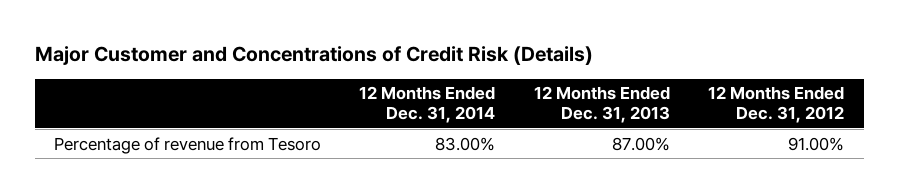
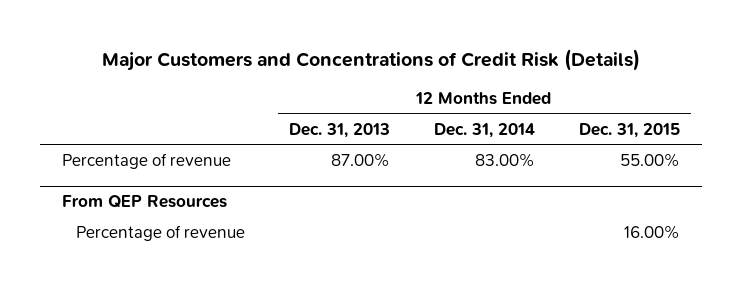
[34,46,593,66] Major Customer and Concentrations of Credit Risk (Details) -> [102,48,641,71] Major Customers and Concentrations of Credit Risk (Details)
[708,86,845,124] 12 Months Ended Dec. 31, 2012 -> none
none -> [579,122,681,138] Dec. 31, 2015
[53,136,321,154] Percentage of revenue from Tesoro -> [62,153,232,170] Percentage of revenue
none -> [62,195,228,209] From QEP Resources
none -> [75,225,245,242] Percentage of revenue

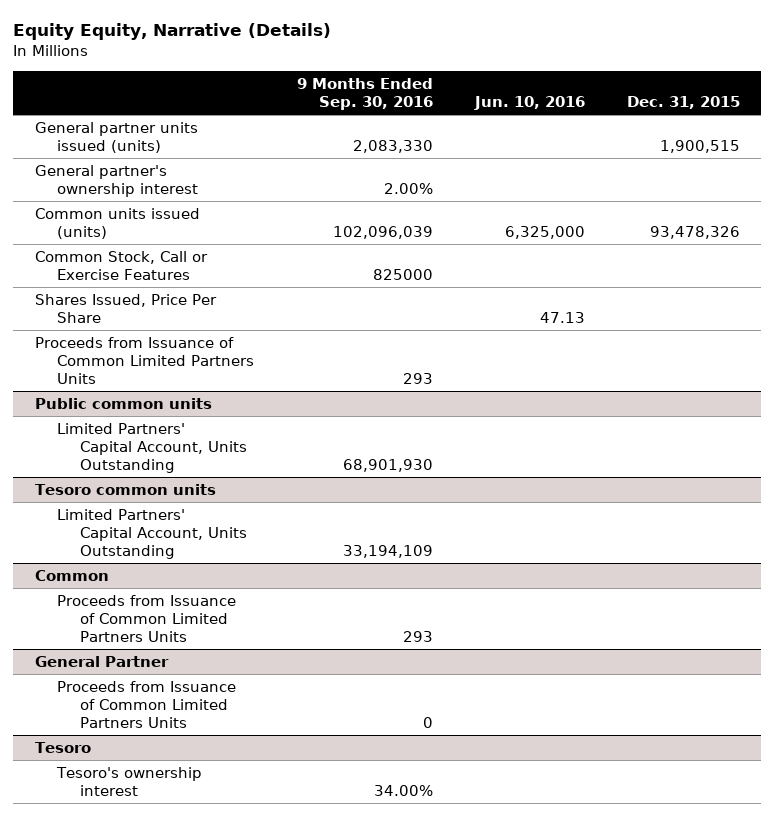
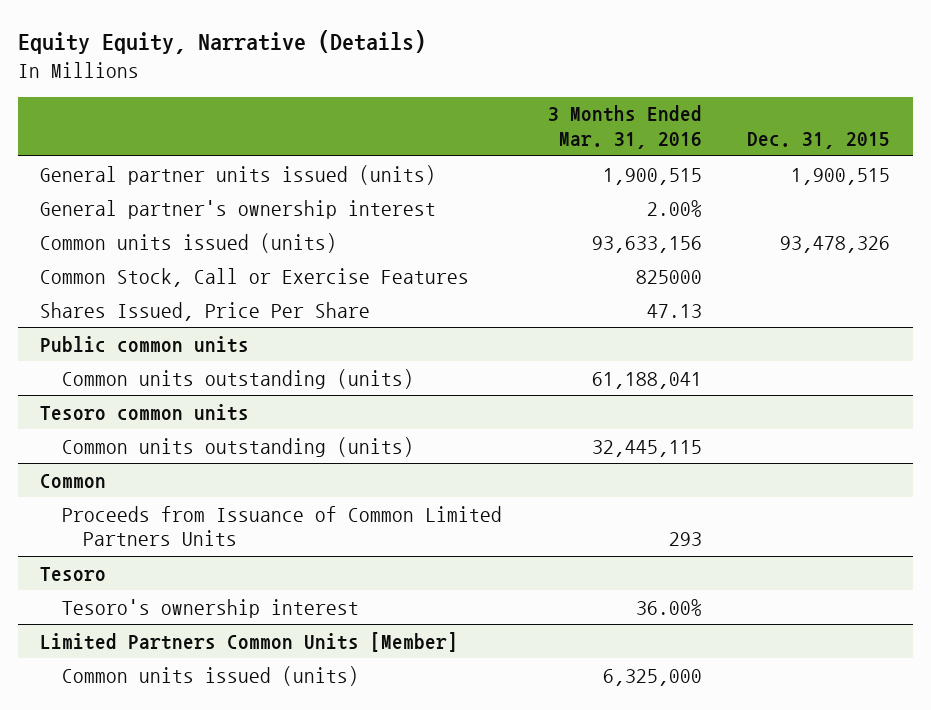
[296,78,433,111] 9 Months Ended Sep. 30, 2016 -> none
[473,96,585,111] Jun. 10, 2016 -> none
none -> [547,105,702,150] 3 Months Ended Mar. 31, 2016
[34,337,255,384] Proceeds from Issuance of Common Limited Partners Units -> none
[57,423,248,473] Limited Partners' Capital Account, Units Outstanding -> [61,368,414,389] Common units outstanding (units)
[57,509,248,559] Limited Partners' Capital Account, Units Outstanding -> [61,436,414,457] Common units outstanding (units)
[34,656,169,668] General Partner -> none
[57,681,237,728] Proceeds from Issuance of Common Limited Partners Units -> none
none -> [40,631,459,652] Limited Partners Common Units [Member]
none -> [61,665,359,686] Common units issued (units)

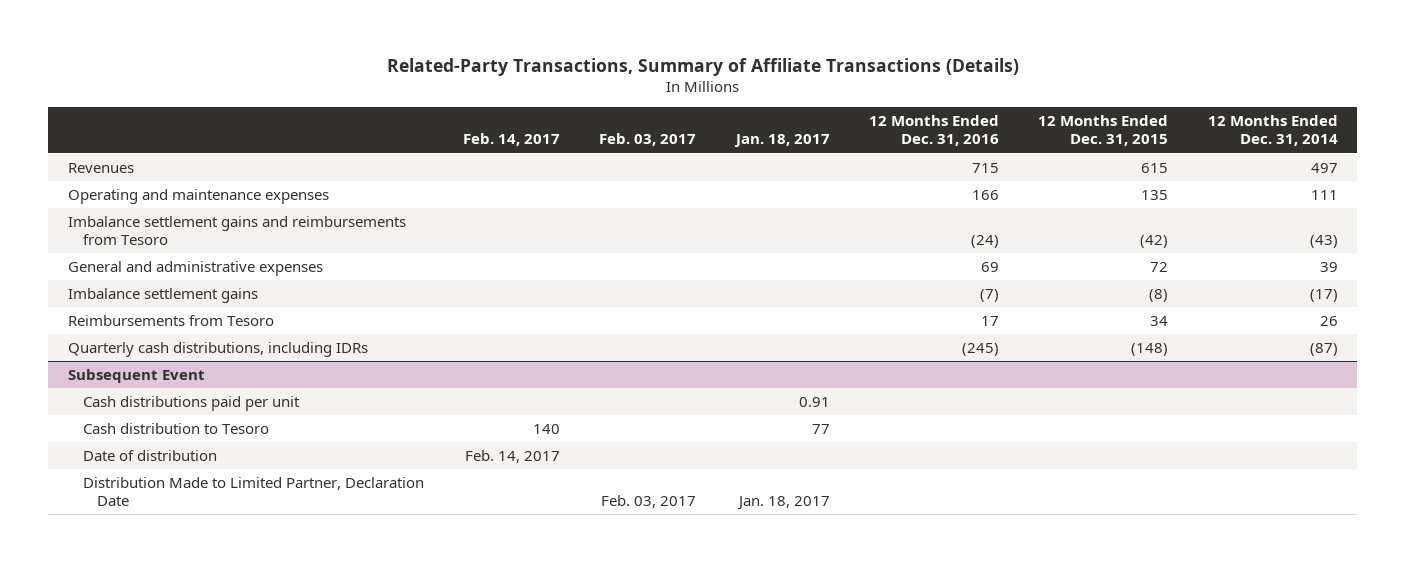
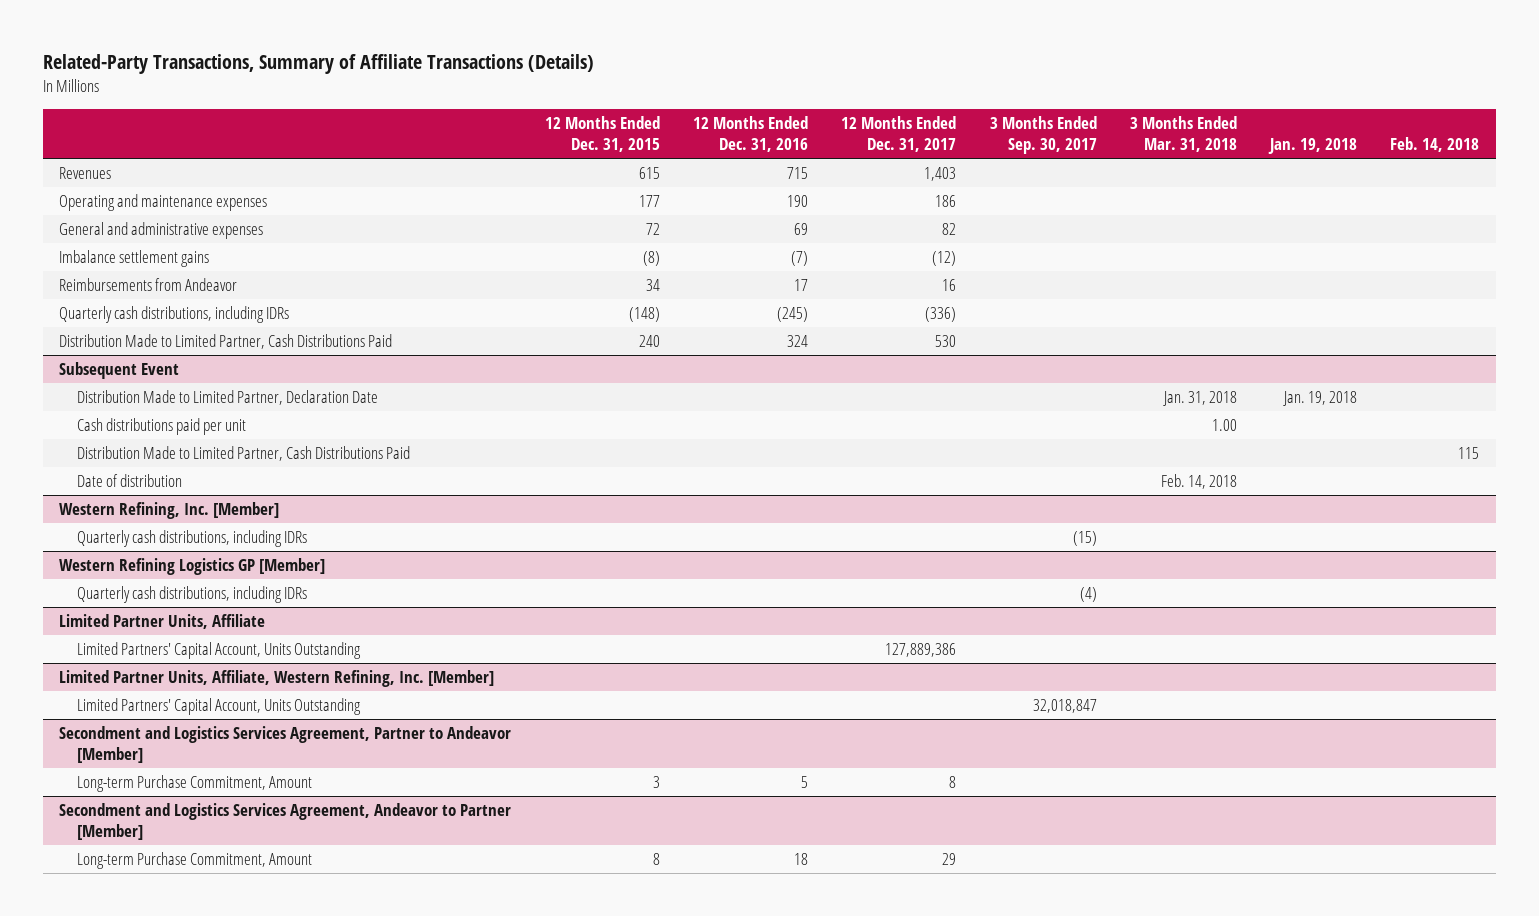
[462,133,560,147] Feb. 14, 2017 -> none
[599,133,697,147] Feb. 03, 2017 -> none
[733,134,830,148] Jan. 18, 2017 -> none
[1207,115,1338,147] 12 Months Ended Dec. 31, 2014 -> none
none -> [841,116,957,153] 12 Months Ended Dec. 31, 2017
none -> [989,116,1097,155] 3 Months Ended Sep. 30, 2017
none -> [1129,116,1237,153] 3 Months Ended Mar. 31, 2018
none -> [1268,138,1358,155] Jan. 19, 2018
none -> [1390,137,1480,153] Feb. 14, 2018
[67,215,406,246] Imbalance settlement gains and reimbursements from Tesoro -> none
[971,189,999,200] 166 -> [786,194,808,207] 190
[1141,189,1169,200] 135 -> [638,194,660,207] 177
[67,314,274,326] Reimbursements from Tesoro -> [59,277,238,291] Reimbursements from Andeavor
none -> [59,333,393,349] Distribution Made to Limited Partner, Cash Distributions Paid
[82,476,424,507] Distribution Made to Limited Partner, Declaration Date -> [76,389,378,405] Distribution Made to Limited Partner, Declaration Date
[82,422,269,434] Cash distribution to Tesoro -> [76,445,410,461] Distribution Made to Limited Partner, Cash Distributions Paid
none -> [59,501,280,519] Western Refining, Inc. [Member]
none -> [76,529,307,547] Quarterly cash distributions, including IDRs
none -> [59,557,326,575] Western Refining Logistics GP [Member]
none -> [76,585,307,603] Quarterly cash distributions, including IDRs
none -> [59,613,266,629] Limited Partner Units, Affiliate
none -> [76,641,361,659] Limited Partners' Capital Account, Units Outstanding
none -> [59,669,495,687] Limited Partner Units, Affiliate, Western Refining, Inc. [Member]
none -> [76,697,361,715] Limited Partners' Capital Account, Units Outstanding
none -> [59,725,512,763] Secondment and Logistics Services Agreement, Partner to Andeavor [Member]
none -> [76,774,312,792] Long-term Purchase Commitment, Amount
none -> [59,802,512,840] Secondment and Logistics Services Agreement, Andeavor to Partner [Member]
none -> [76,851,312,869] Long-term Purchase Commitment, Amount

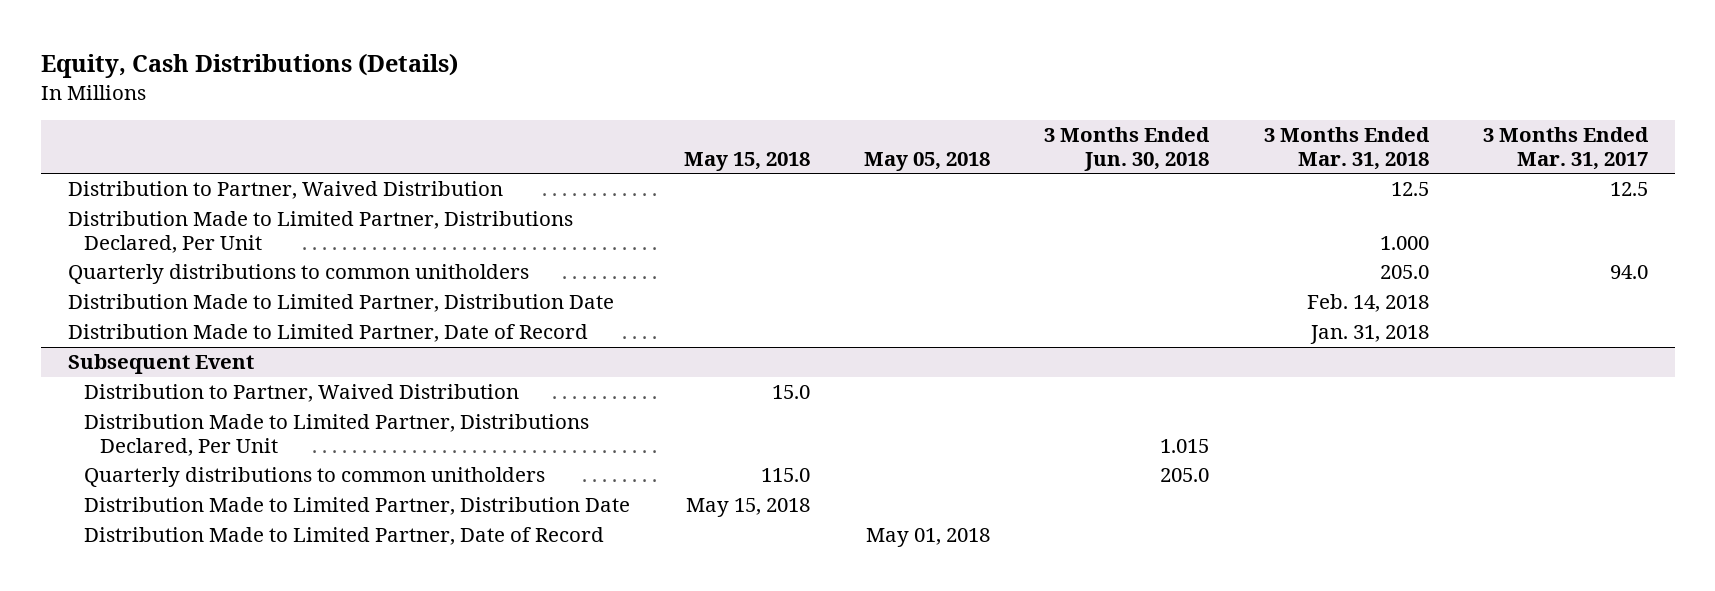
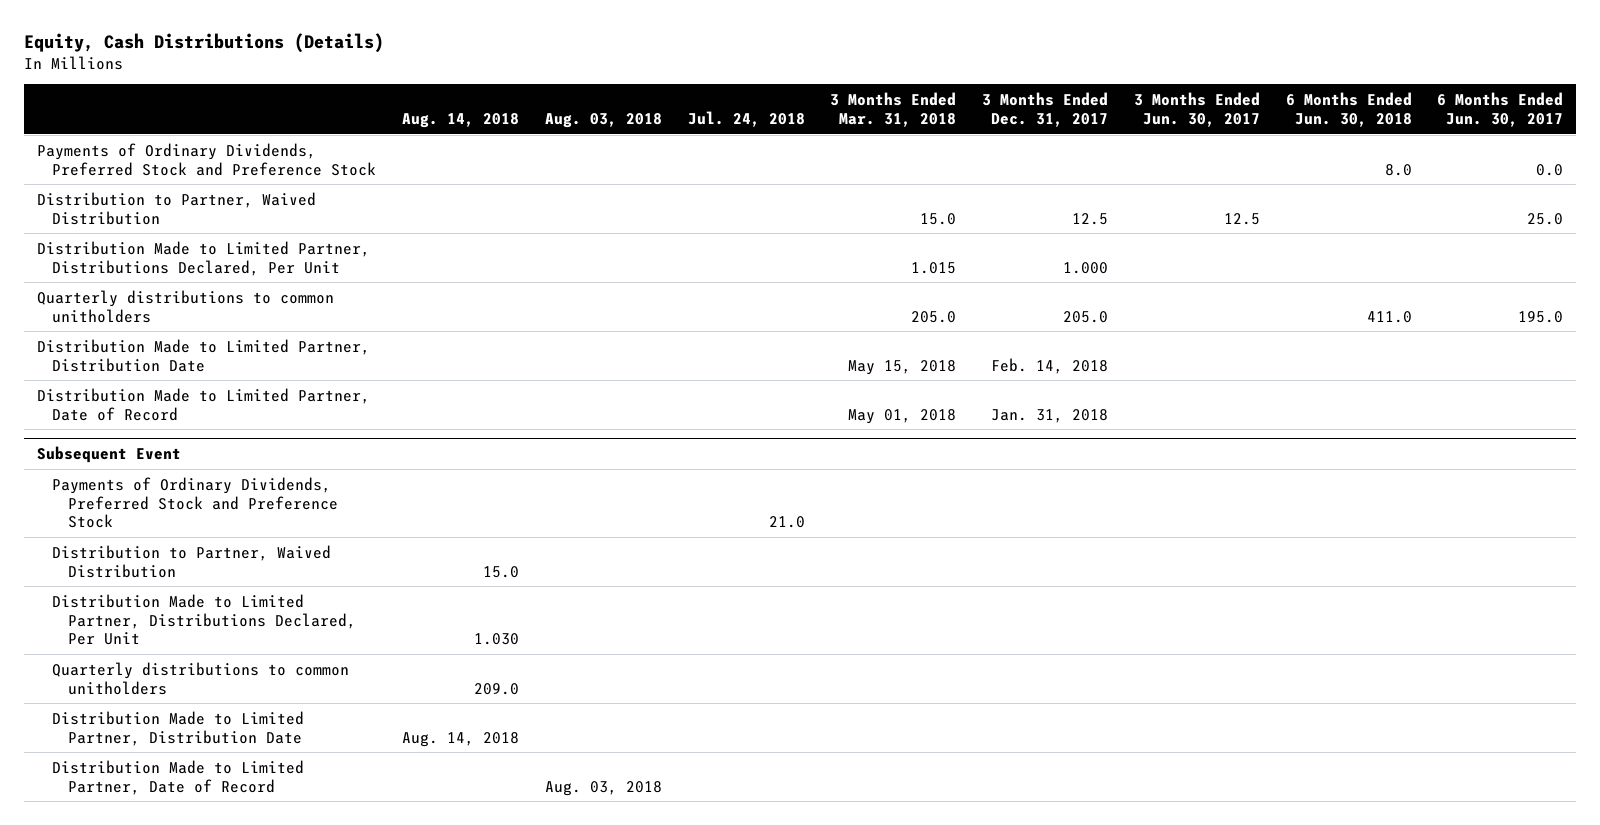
[684,152,811,172] May 15, 2018 -> none
[864,152,991,172] May 05, 2018 -> none
[1044,127,1211,172] 3 Months Ended Jun. 30, 2018 -> none
[1482,127,1649,171] 3 Months Ended Mar. 31, 2017 -> none
none -> [402,113,520,129] Aug. 14, 2018
none -> [544,113,662,129] Aug. 03, 2018
none -> [687,111,805,128] Jul. 24, 2018
none -> [982,92,1109,128] 3 Months Ended Dec. 31, 2017
none -> [1133,92,1260,128] 3 Months Ended Jun. 30, 2017
none -> [1285,92,1412,128] 6 Months Ended Jun. 30, 2018
none -> [1437,92,1564,128] 6 Months Ended Jun. 30, 2017
none -> [36,142,377,176] Payments of Ordinary Dividends, Preferred Stock and Preference Stock
[1390,182,1429,197] 12.5 -> [920,212,957,225] 15.0
[1379,235,1429,250] 1.000 -> [911,261,957,274] 1.015
[1306,294,1429,313] Feb. 14, 2018 -> [848,359,957,375] May 15, 2018
[1309,325,1429,345] Jan. 31, 2018 -> [848,408,957,424] May 01, 2018
none -> [52,476,339,529] Payments of Ordinary Dividends, Preferred Stock and Preference Stock

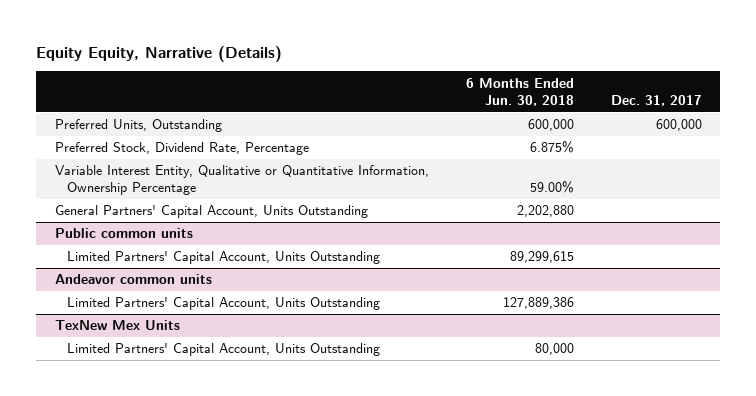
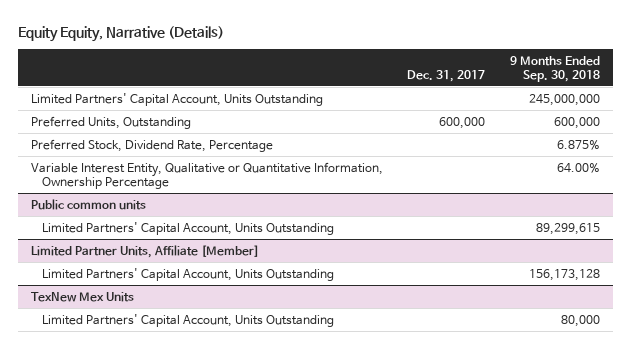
[465,77,574,106] 6 Months Ended Jun. 30, 2018 -> none
none -> [510,55,601,82] 9 Months Ended Sep. 30, 2018
none -> [30,92,323,106] Limited Partners' Capital Account, Units Outstanding
[54,205,368,219] General Partners' Capital Account, Units Outstanding -> none
[54,274,212,285] Andeavor common units -> [30,244,259,258] Limited Partner Units, Affiliate [Member]

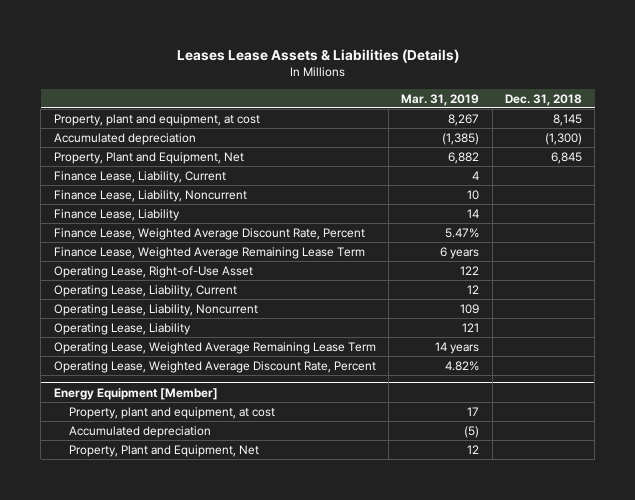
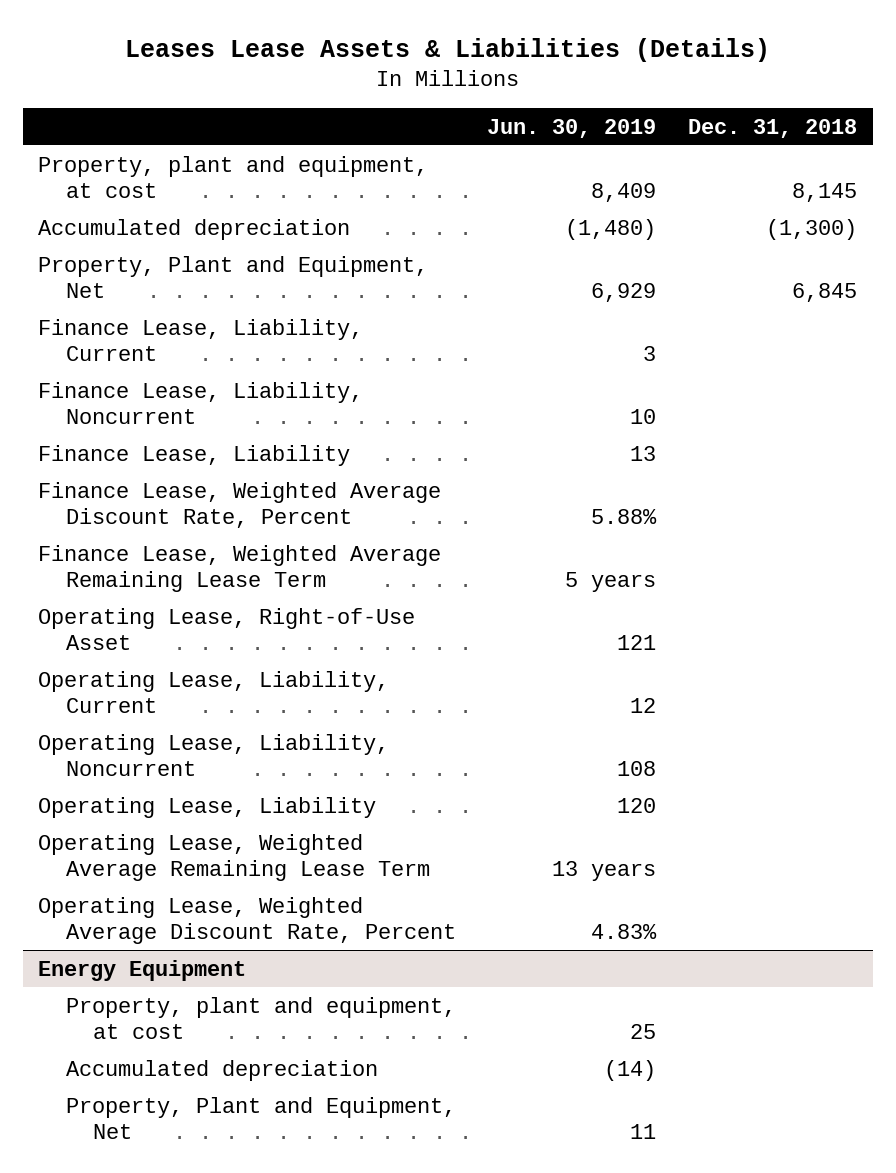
[401,93,480,106] Mar. 31, 2019 -> none
none -> [487,118,657,138] Jun. 30, 2019
[53,387,218,400] Energy Equipment [Member] -> [38,959,247,981] Energy Equipment

